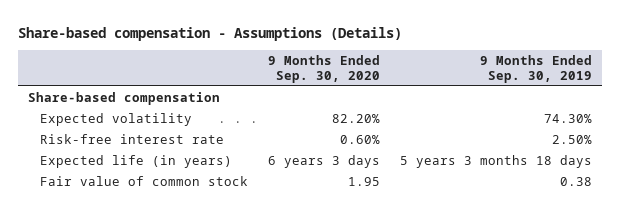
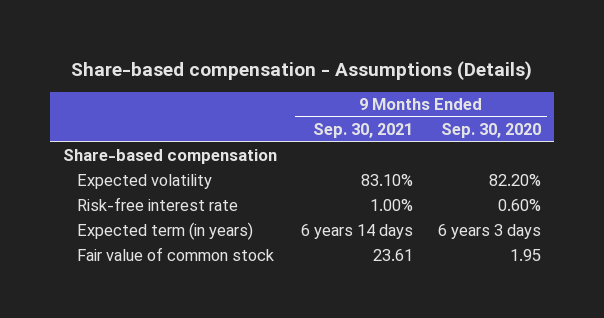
[479,54,592,84] 9 Months Ended Sep. 30, 2019 -> none
none -> [313,123,414,139] Sep. 30, 2021
[39,154,232,168] Expected life (in years) -> [76,222,253,241] Expected term (in years)

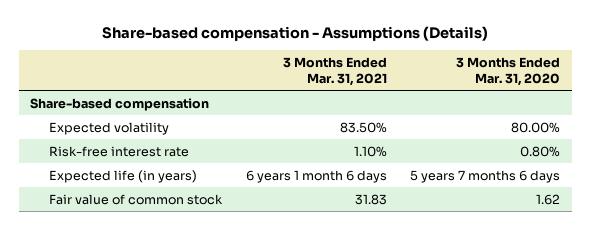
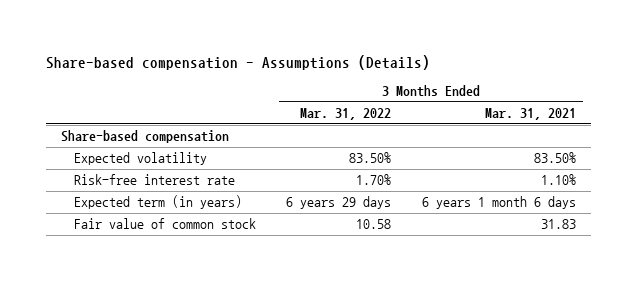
[456,56,561,86] 3 Months Ended Mar. 31, 2020 -> none
none -> [300,107,392,120] Mar. 31, 2022
[49,169,198,183] Expected life (in years) -> [73,195,242,210] Expected term (in years)

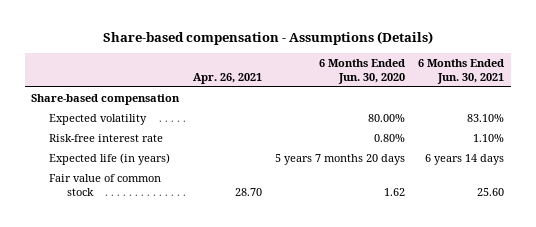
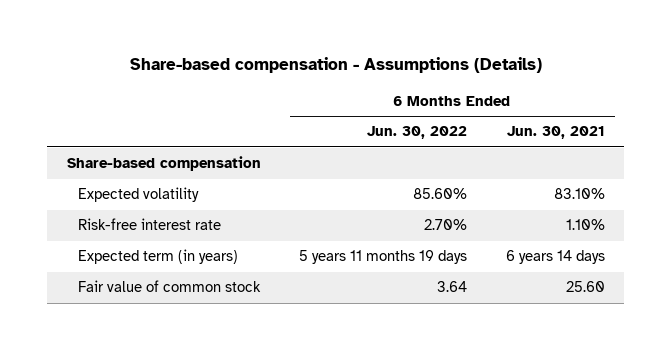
[192,73,262,85] Apr. 26, 2021 -> none
[318,59,405,85] 6 Months Ended Jun. 30, 2020 -> none
none -> [367,126,468,140] Jun. 30, 2022
[49,152,171,165] Expected life (in years) -> [78,249,239,265] Expected term (in years)

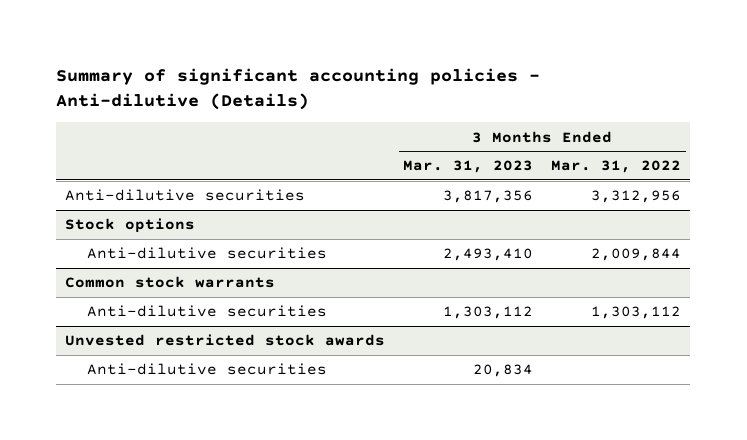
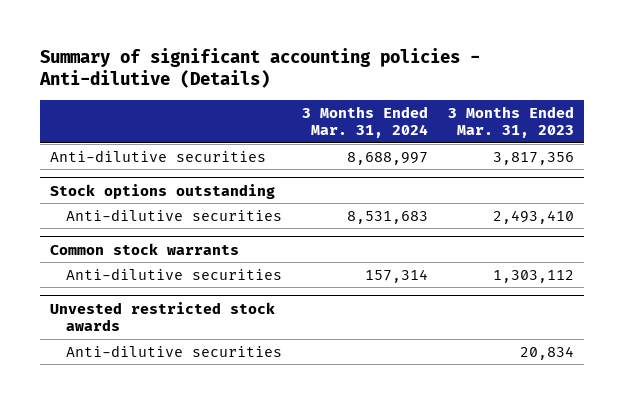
[551,160,682,174] Mar. 31, 2022 -> none
none -> [302,105,429,139] 3 Months Ended Mar. 31, 2024
[65,218,196,234] Stock options -> [50,183,276,199] Stock options outstanding

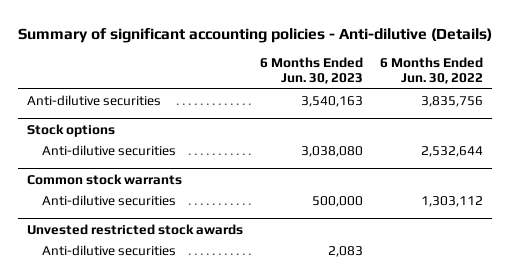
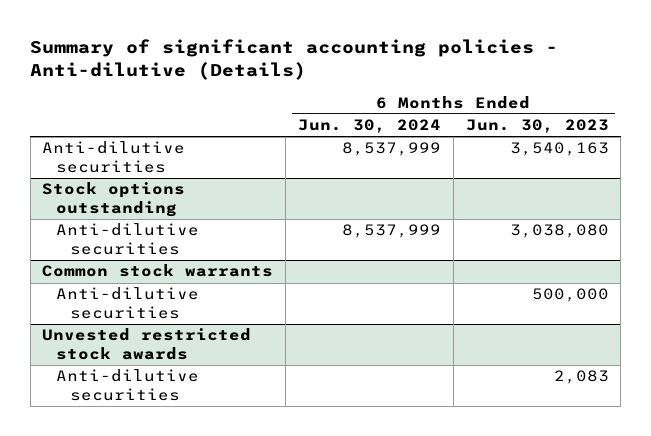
[380,56,484,85] 6 Months Ended Jun. 30, 2022 -> none
none -> [298,119,442,134] Jun. 30, 2024
[26,123,115,137] Stock options -> [42,182,186,218] Stock options outstanding

